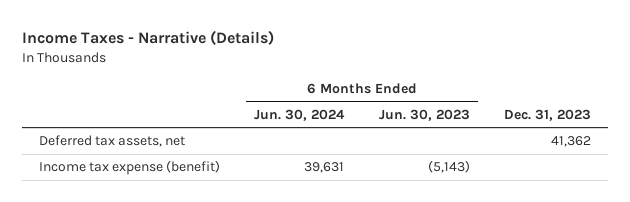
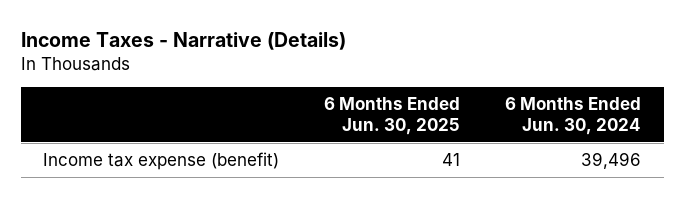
[378,108,470,121] Jun. 30, 2023 -> none
[504,108,592,121] Dec. 31, 2023 -> none
none -> [324,96,461,136] 6 Months Ended Jun. 30, 2025
[38,135,185,148] Deferred tax assets, net -> none
[304,162,345,174] 39,631 -> [581,152,642,170] 39,496

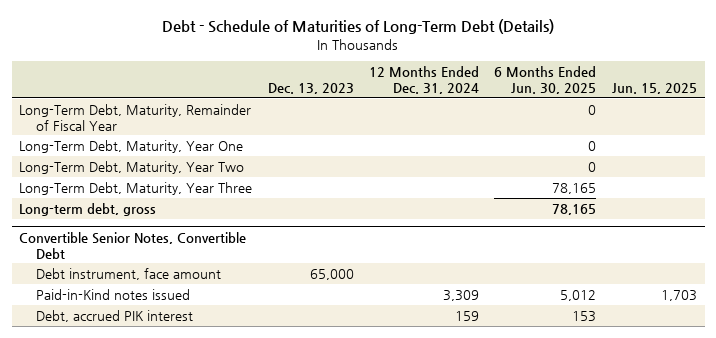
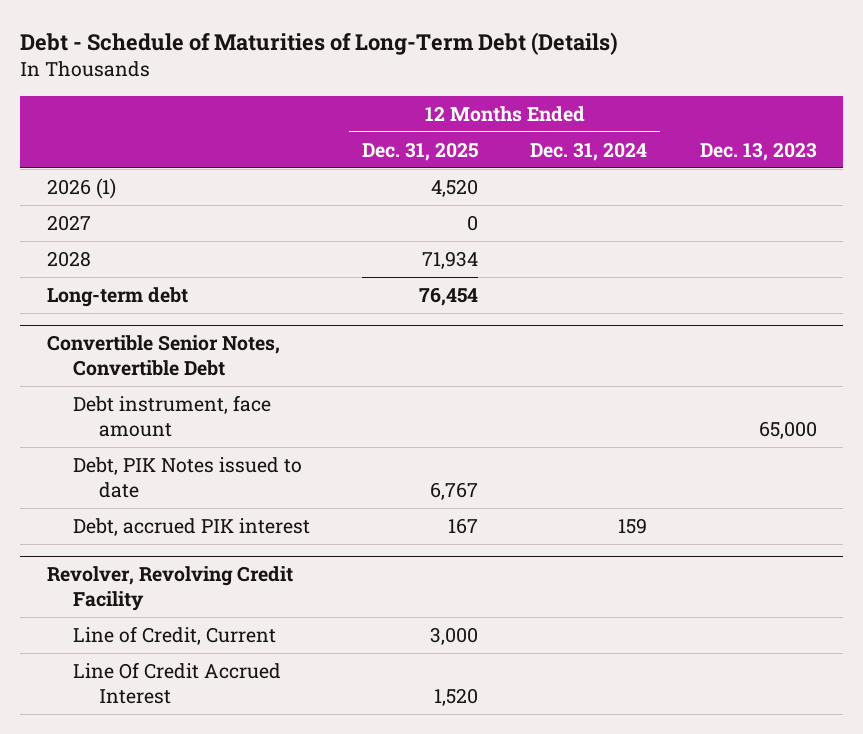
[494,66,597,95] 6 Months Ended Jun. 30, 2025 -> none
[611,83,697,95] Jun. 15, 2025 -> none
none -> [362,141,479,161] Dec. 31, 2025
[19,103,252,131] Long-Term Debt, Maturity, Remainder of Fiscal Year -> none
[19,139,244,153] Long-Term Debt, Maturity, Year One -> [46,177,116,199] 2026 (1)
[19,160,245,174] Long-Term Debt, Maturity, Year Two -> [46,214,91,231] 2027
[19,181,253,195] Long-Term Debt, Maturity, Year Three -> [46,250,91,267] 2028
[19,202,157,216] Long-term debt, gross -> [46,286,188,307] Long-term debt
[35,288,190,300] Paid-in-Kind notes issued -> none
none -> [72,456,302,498] Debt, PIK Notes issued to date
none -> [46,566,293,611] Revolver, Revolving Credit Facility
none -> [72,625,276,645] Line of Credit, Current
none -> [72,661,281,704] Line Of Credit Accrued Interest

